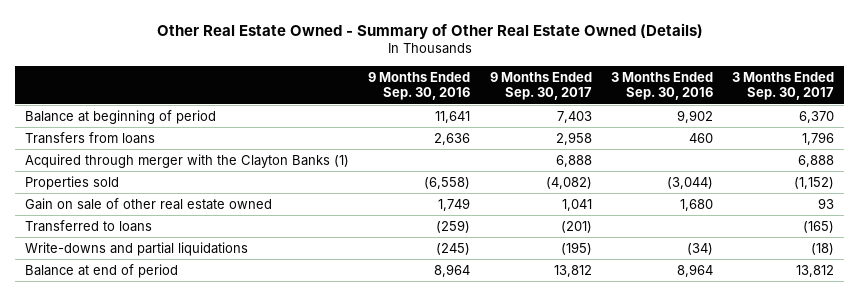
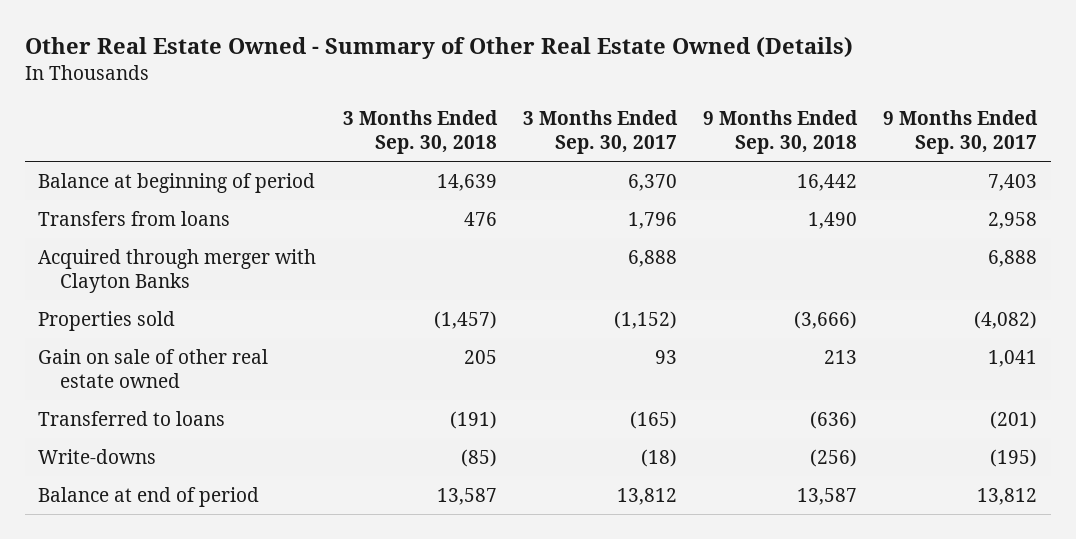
[368,71,471,101] 9 Months Ended Sep. 30, 2016 -> none
[611,71,714,101] 3 Months Ended Sep. 30, 2016 -> none
none -> [342,109,498,155] 3 Months Ended Sep. 30, 2018
none -> [703,109,859,155] 9 Months Ended Sep. 30, 2018
[25,153,350,168] Acquired through merger with the Clayton Banks (1) -> [38,248,317,294] Acquired through merger with Clayton Banks
[25,241,249,256] Write-downs and partial liquidations -> [38,448,157,464] Write-downs

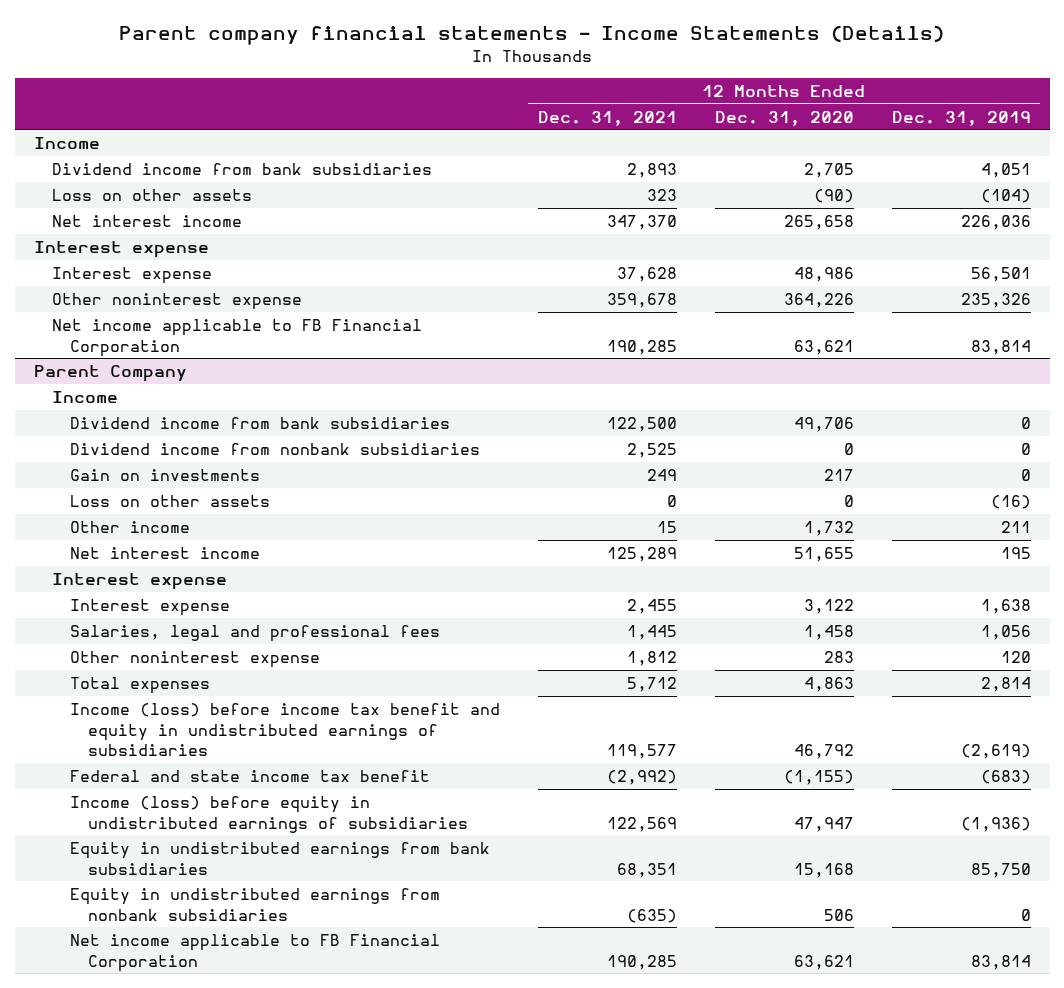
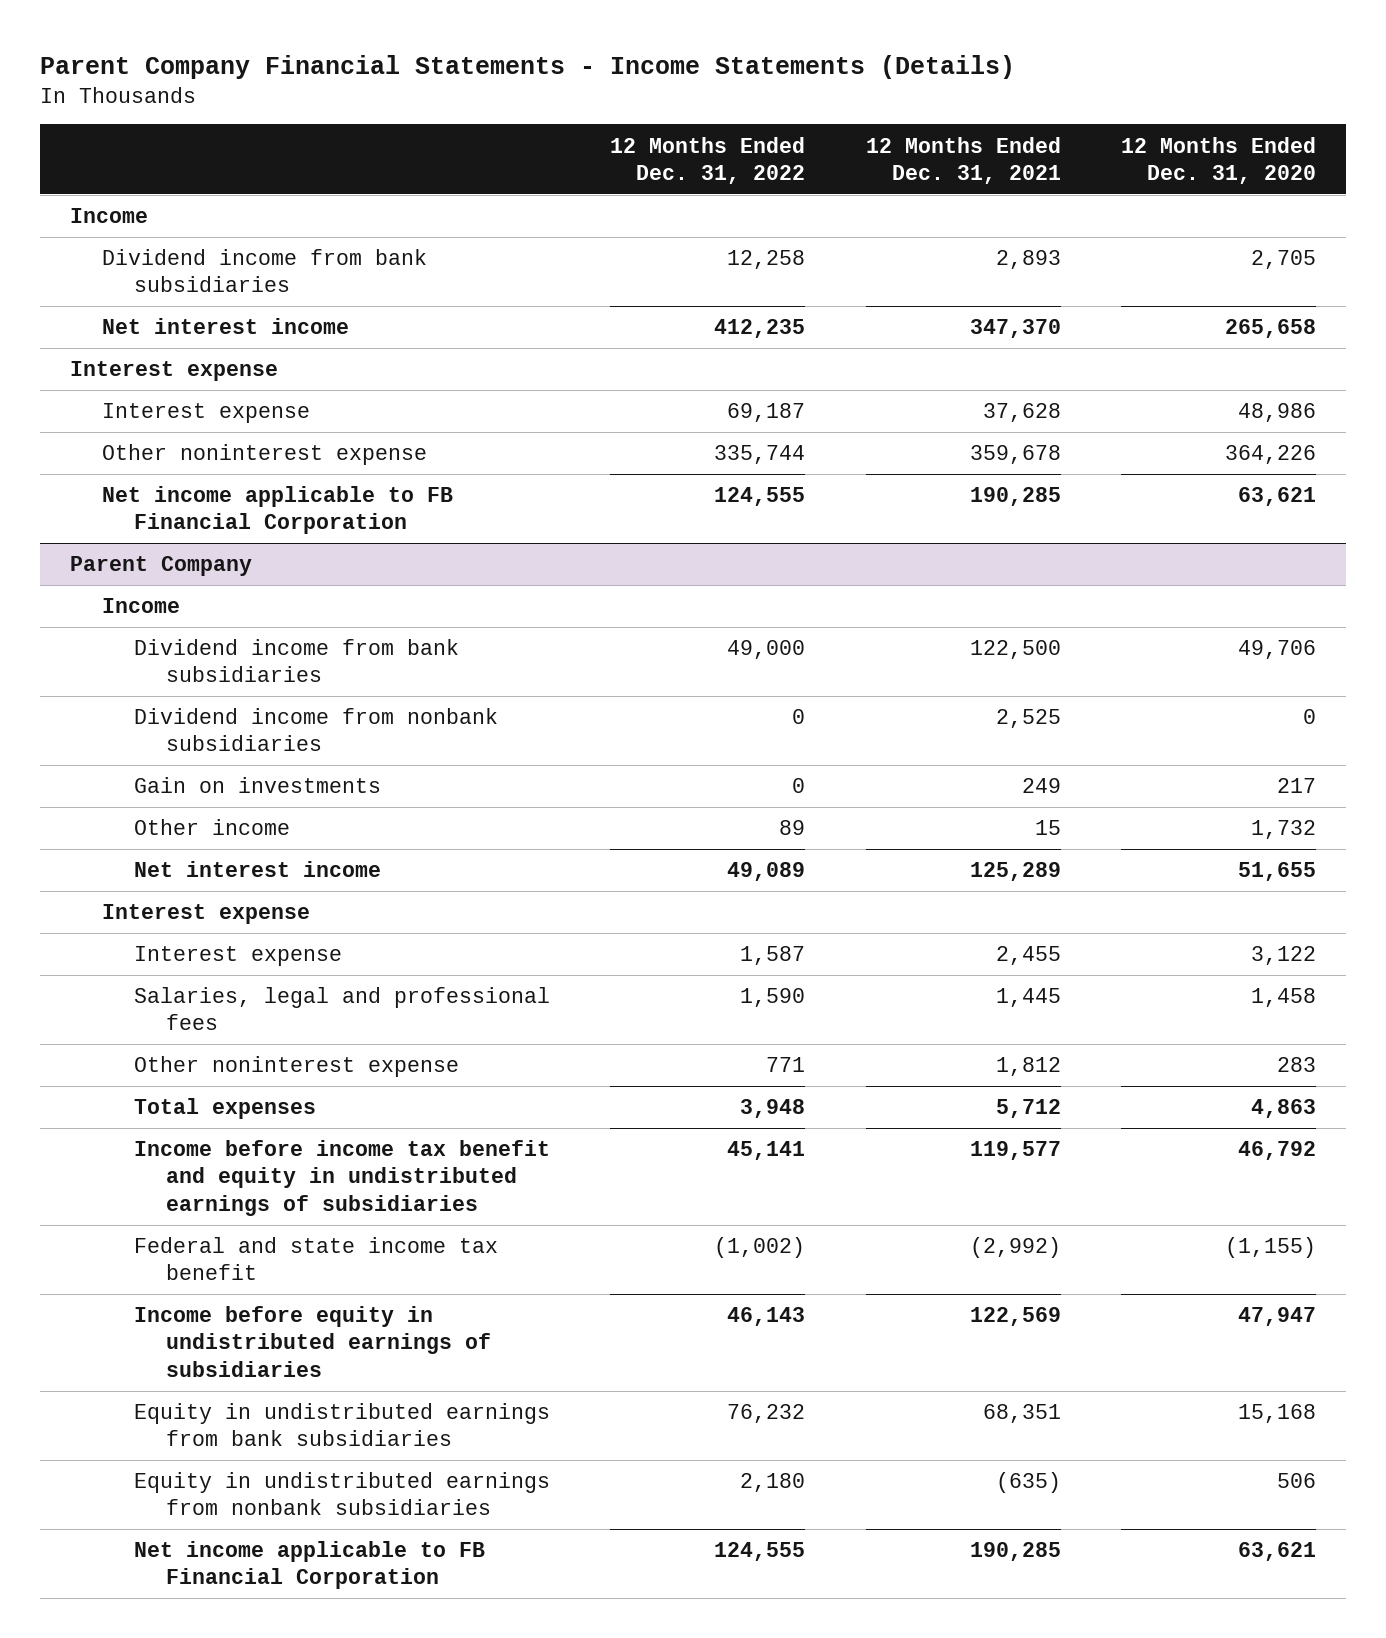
[119,24,945,45] Parent company financial statements - Income Statements (Details) -> [40,54,1016,79] Parent Company Financial Statements - Income Statements (Details)
[891,110,1031,126] Dec. 31, 2019 -> none
none -> [610,136,806,184] 12 Months Ended Dec. 31, 2022
[51,189,252,202] Loss on other assets -> none
[69,495,270,508] Loss on other assets -> none
[69,703,500,757] Income (loss) before income tax benefit and equity in undistributed earnings of subsidiaries -> [134,1140,551,1216] Income before income tax benefit and equity in undistributed earnings of subsidiaries
[69,796,468,833] Income (loss) before equity in undistributed earnings of subsidiaries -> [134,1306,492,1377] Income before equity in undistributed earnings of subsidiaries

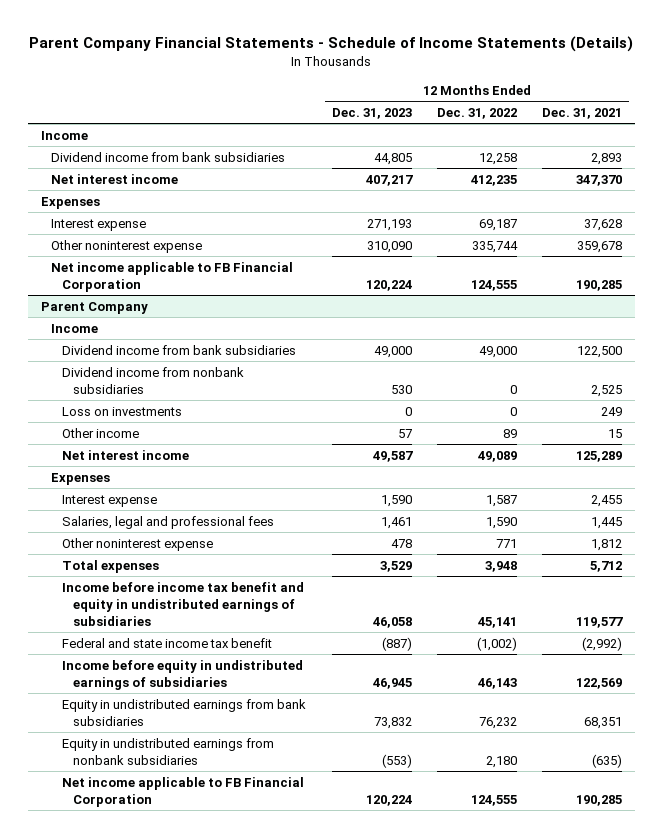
[40,54,1016,79] Parent Company Financial Statements - Income Statements (Details) -> [29,36,634,53] Parent Company Financial Statements - Schedule of Income Statements (Details)
[1121,136,1317,184] 12 Months Ended Dec. 31, 2020 -> none
none -> [331,107,412,119] Dec. 31, 2023
[70,361,279,382] Interest expense -> [40,196,100,209] Expenses
[134,777,382,794] Gain on investments -> [62,406,183,416] Loss on investments
[102,904,311,925] Interest expense -> [51,472,111,485] Expenses

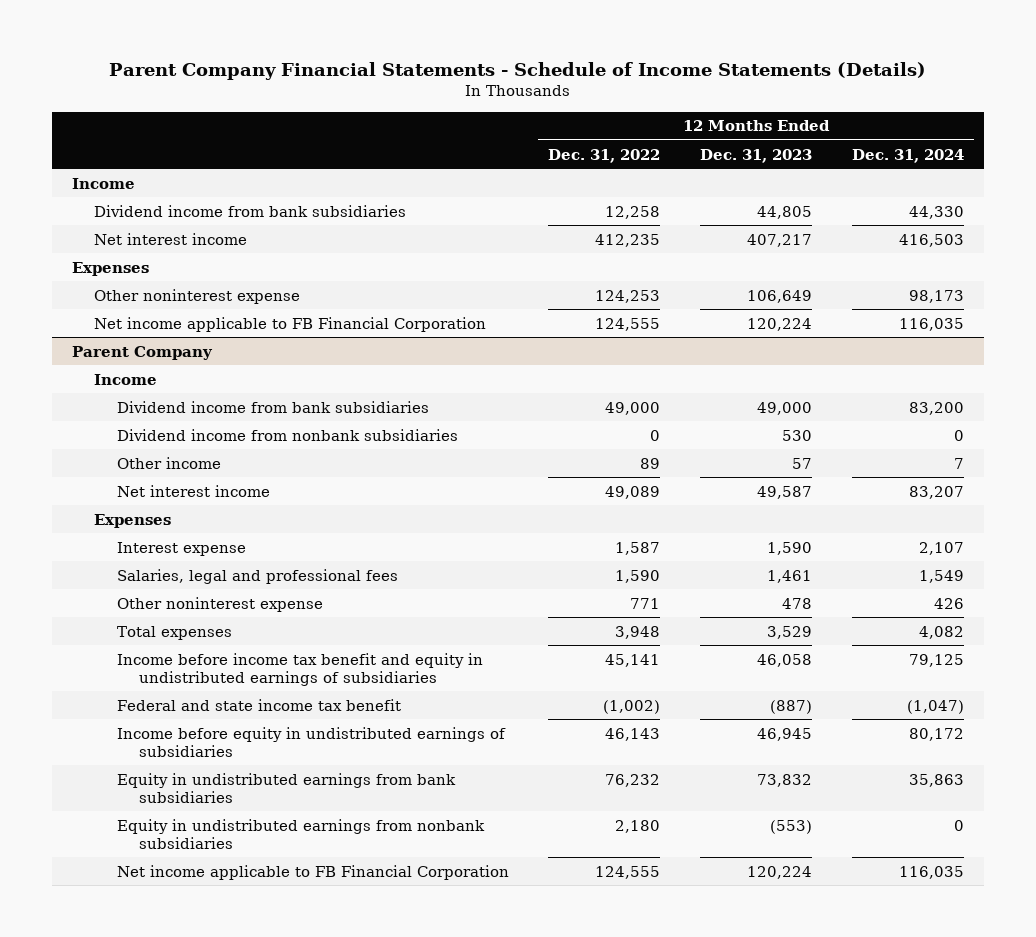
[542,107,623,119] Dec. 31, 2021 -> none
none -> [851,148,964,163] Dec. 31, 2024
[51,218,147,231] Interest expense -> none
[366,240,412,253] 310,090 -> [747,289,813,303] 106,649
[472,240,519,253] 335,744 -> [595,289,661,303] 124,253
[62,406,183,416] Loss on investments -> none

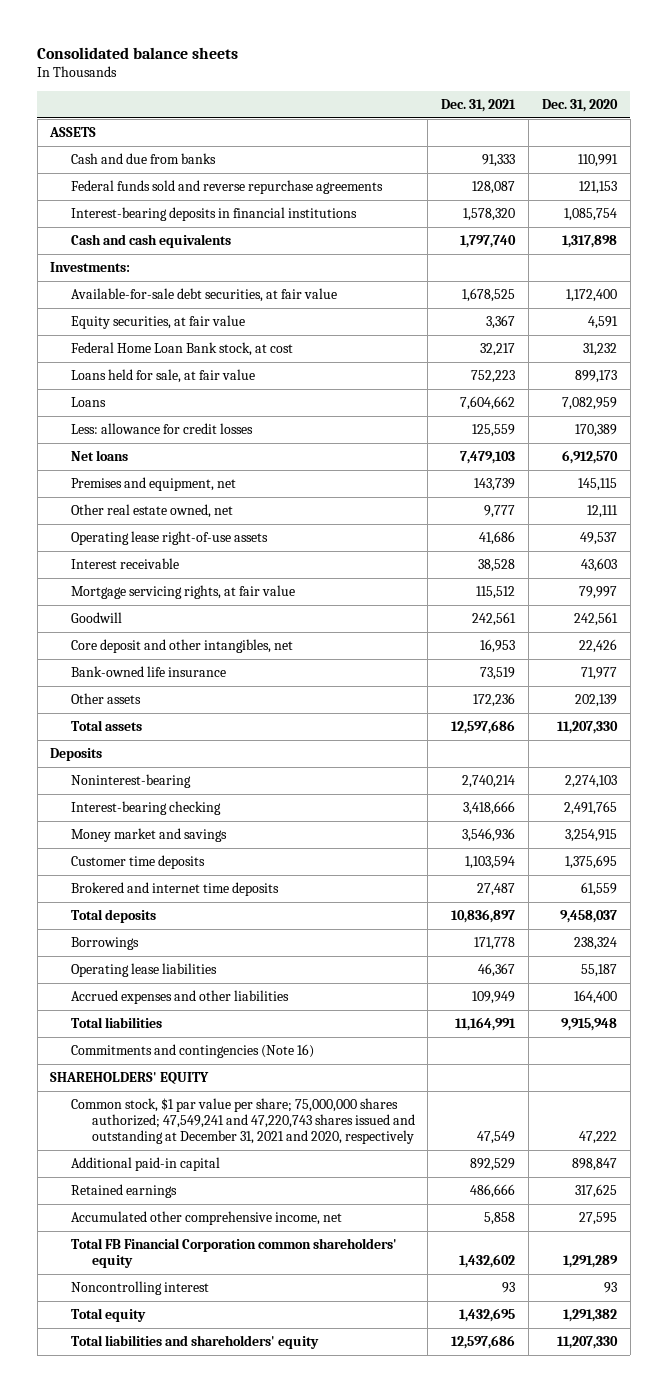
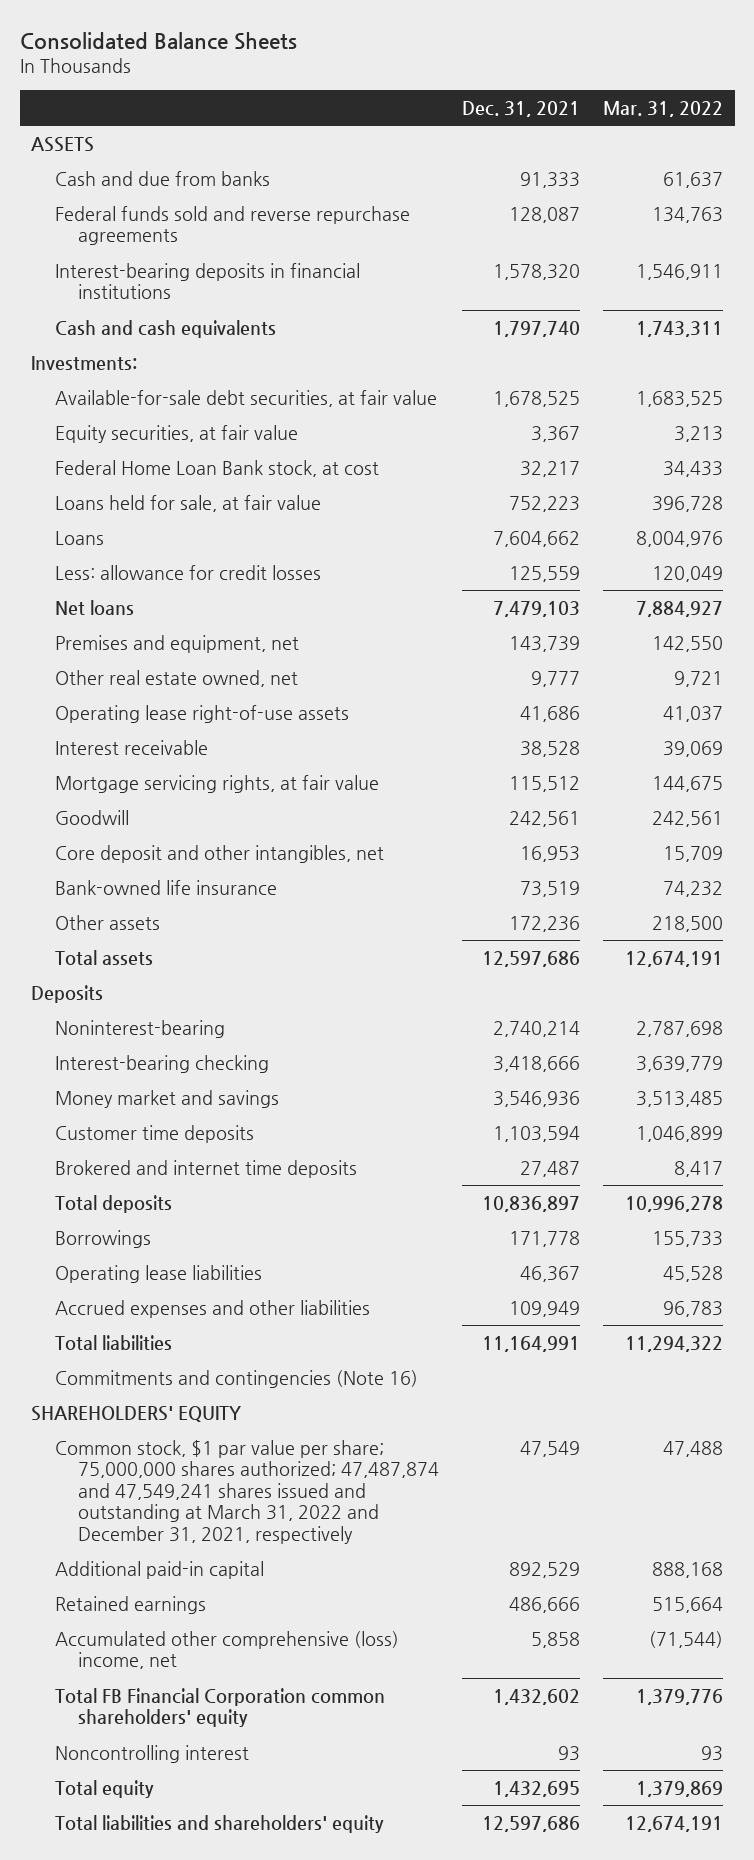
[37,46,239,59] Consolidated balance sheets -> [19,31,297,50] Consolidated Balance Sheets
[541,98,618,112] Dec. 31, 2020 -> none
none -> [603,101,724,118] Mar. 31, 2022
[71,1098,415,1145] Common stock, $1 par value per share; 75,000,000 shares authorized; 47,549,241 and 47,220,743 shares issued and outstanding at December 31, 2021 and 2020, respectively -> [54,1439,439,1544] Common stock, $1 par value per share; 75,000,000 shares authorized; 47,487,874 and 47,549,241 shares issued and outstanding at March 31, 2022 and December 31, 2021, respectively
[71,1211,343,1226] Accumulated other comprehensive income, net -> [54,1630,399,1670] Accumulated other comprehensive (loss) income, net

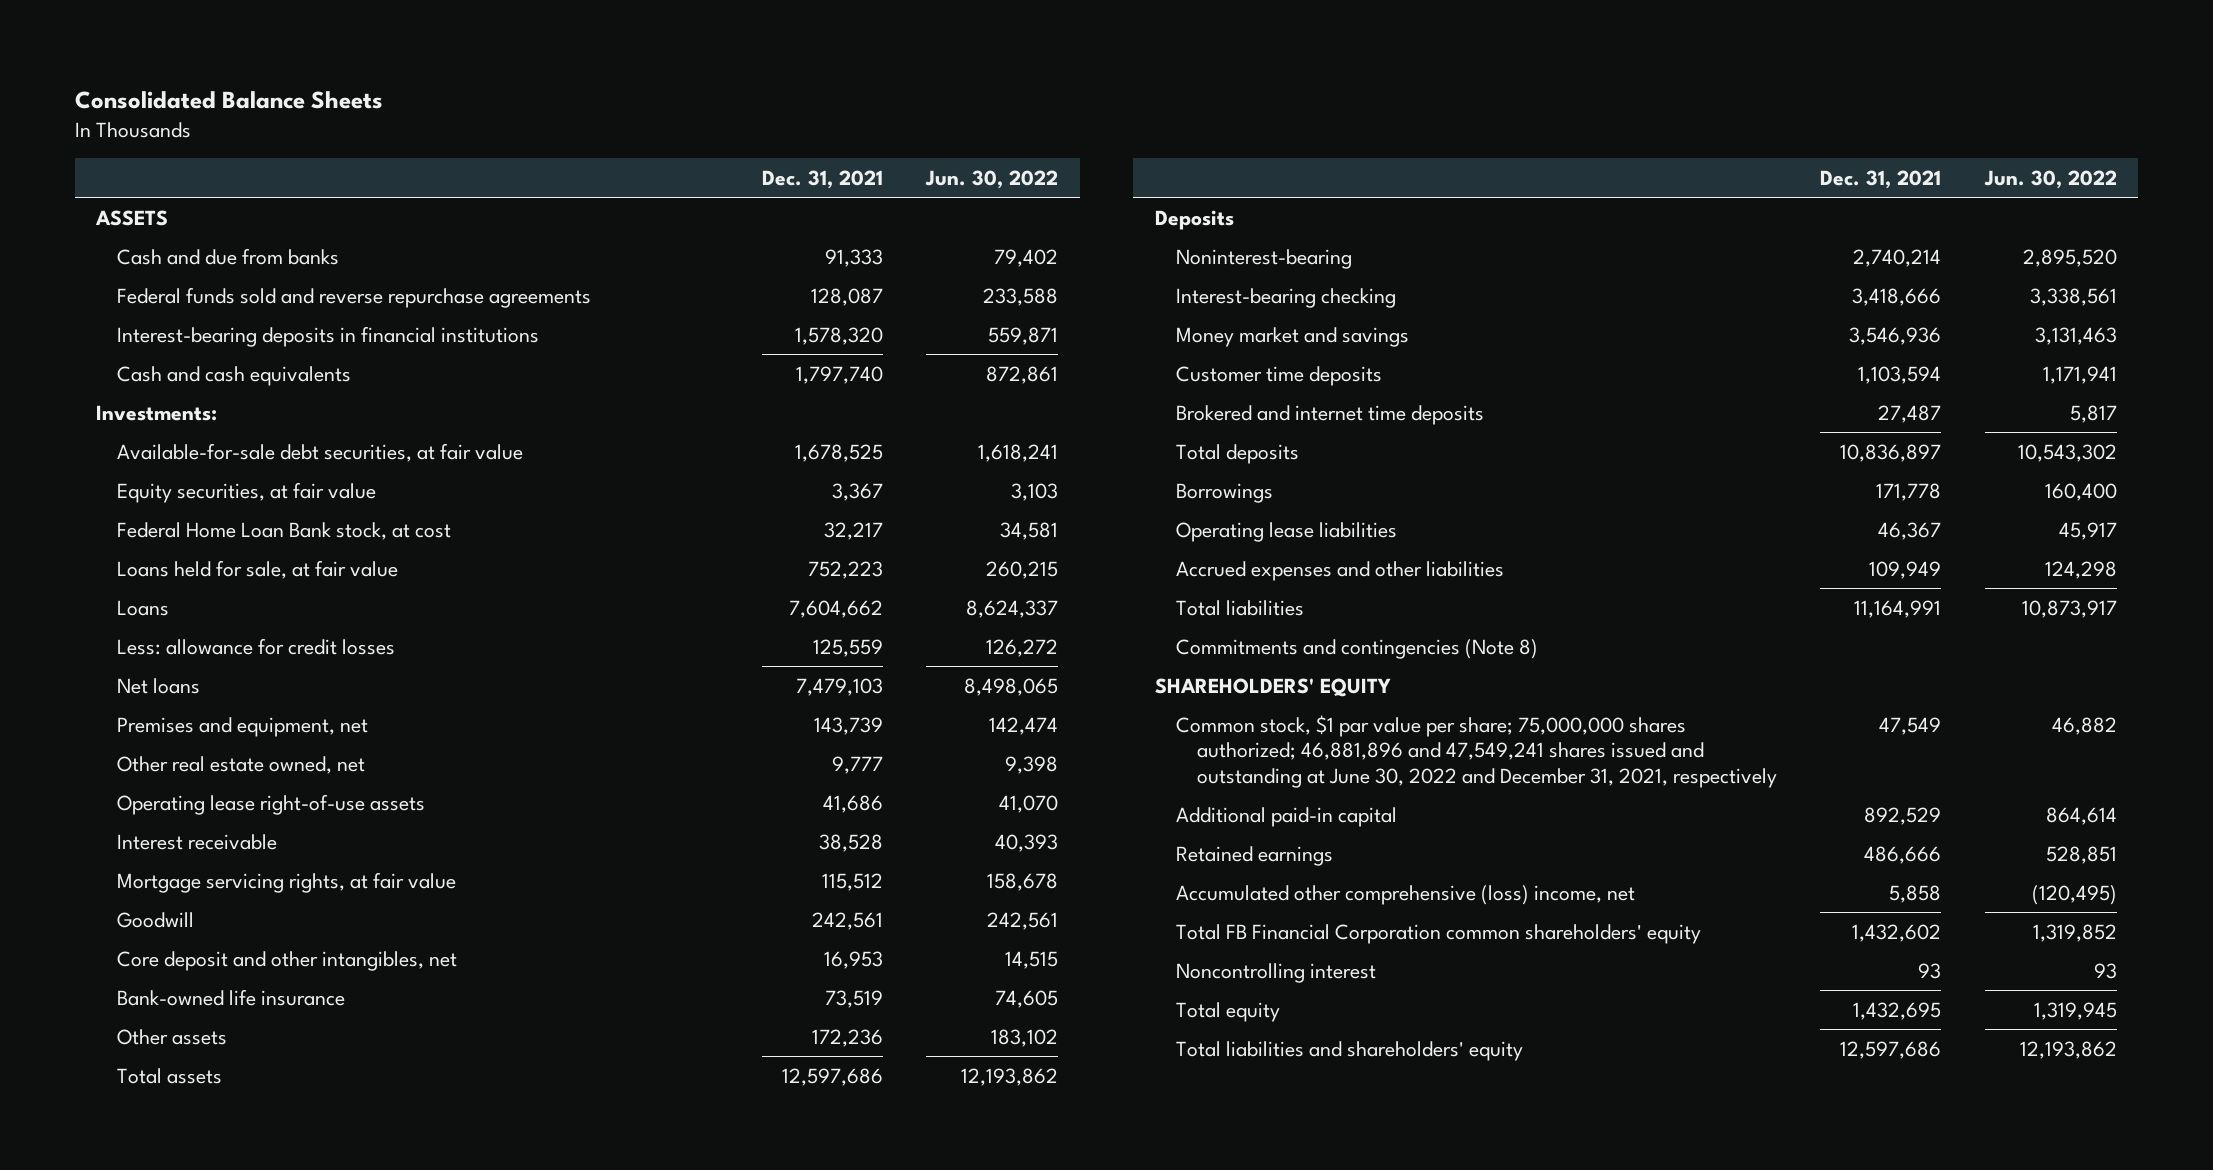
[603,101,724,118] Mar. 31, 2022 -> none
none -> [924,169,1058,189] Jun. 30, 2022
[54,1369,418,1388] Commitments and contingencies (Note 16) -> [1175,638,1538,659] Commitments and contingencies (Note 8)
[54,1439,439,1544] Common stock, $1 par value per share; 75,000,000 shares authorized; 47,487,874 and 47,549,241 shares issued and outstanding at March 31, 2022 and December 31, 2021, respectively -> [1175,714,1777,788] Common stock, $1 par value per share; 75,000,000 shares authorized; 46,881,896 and 47,549,241 shares issued and outstanding at June 30, 2022 and December 31, 2021, respectively

